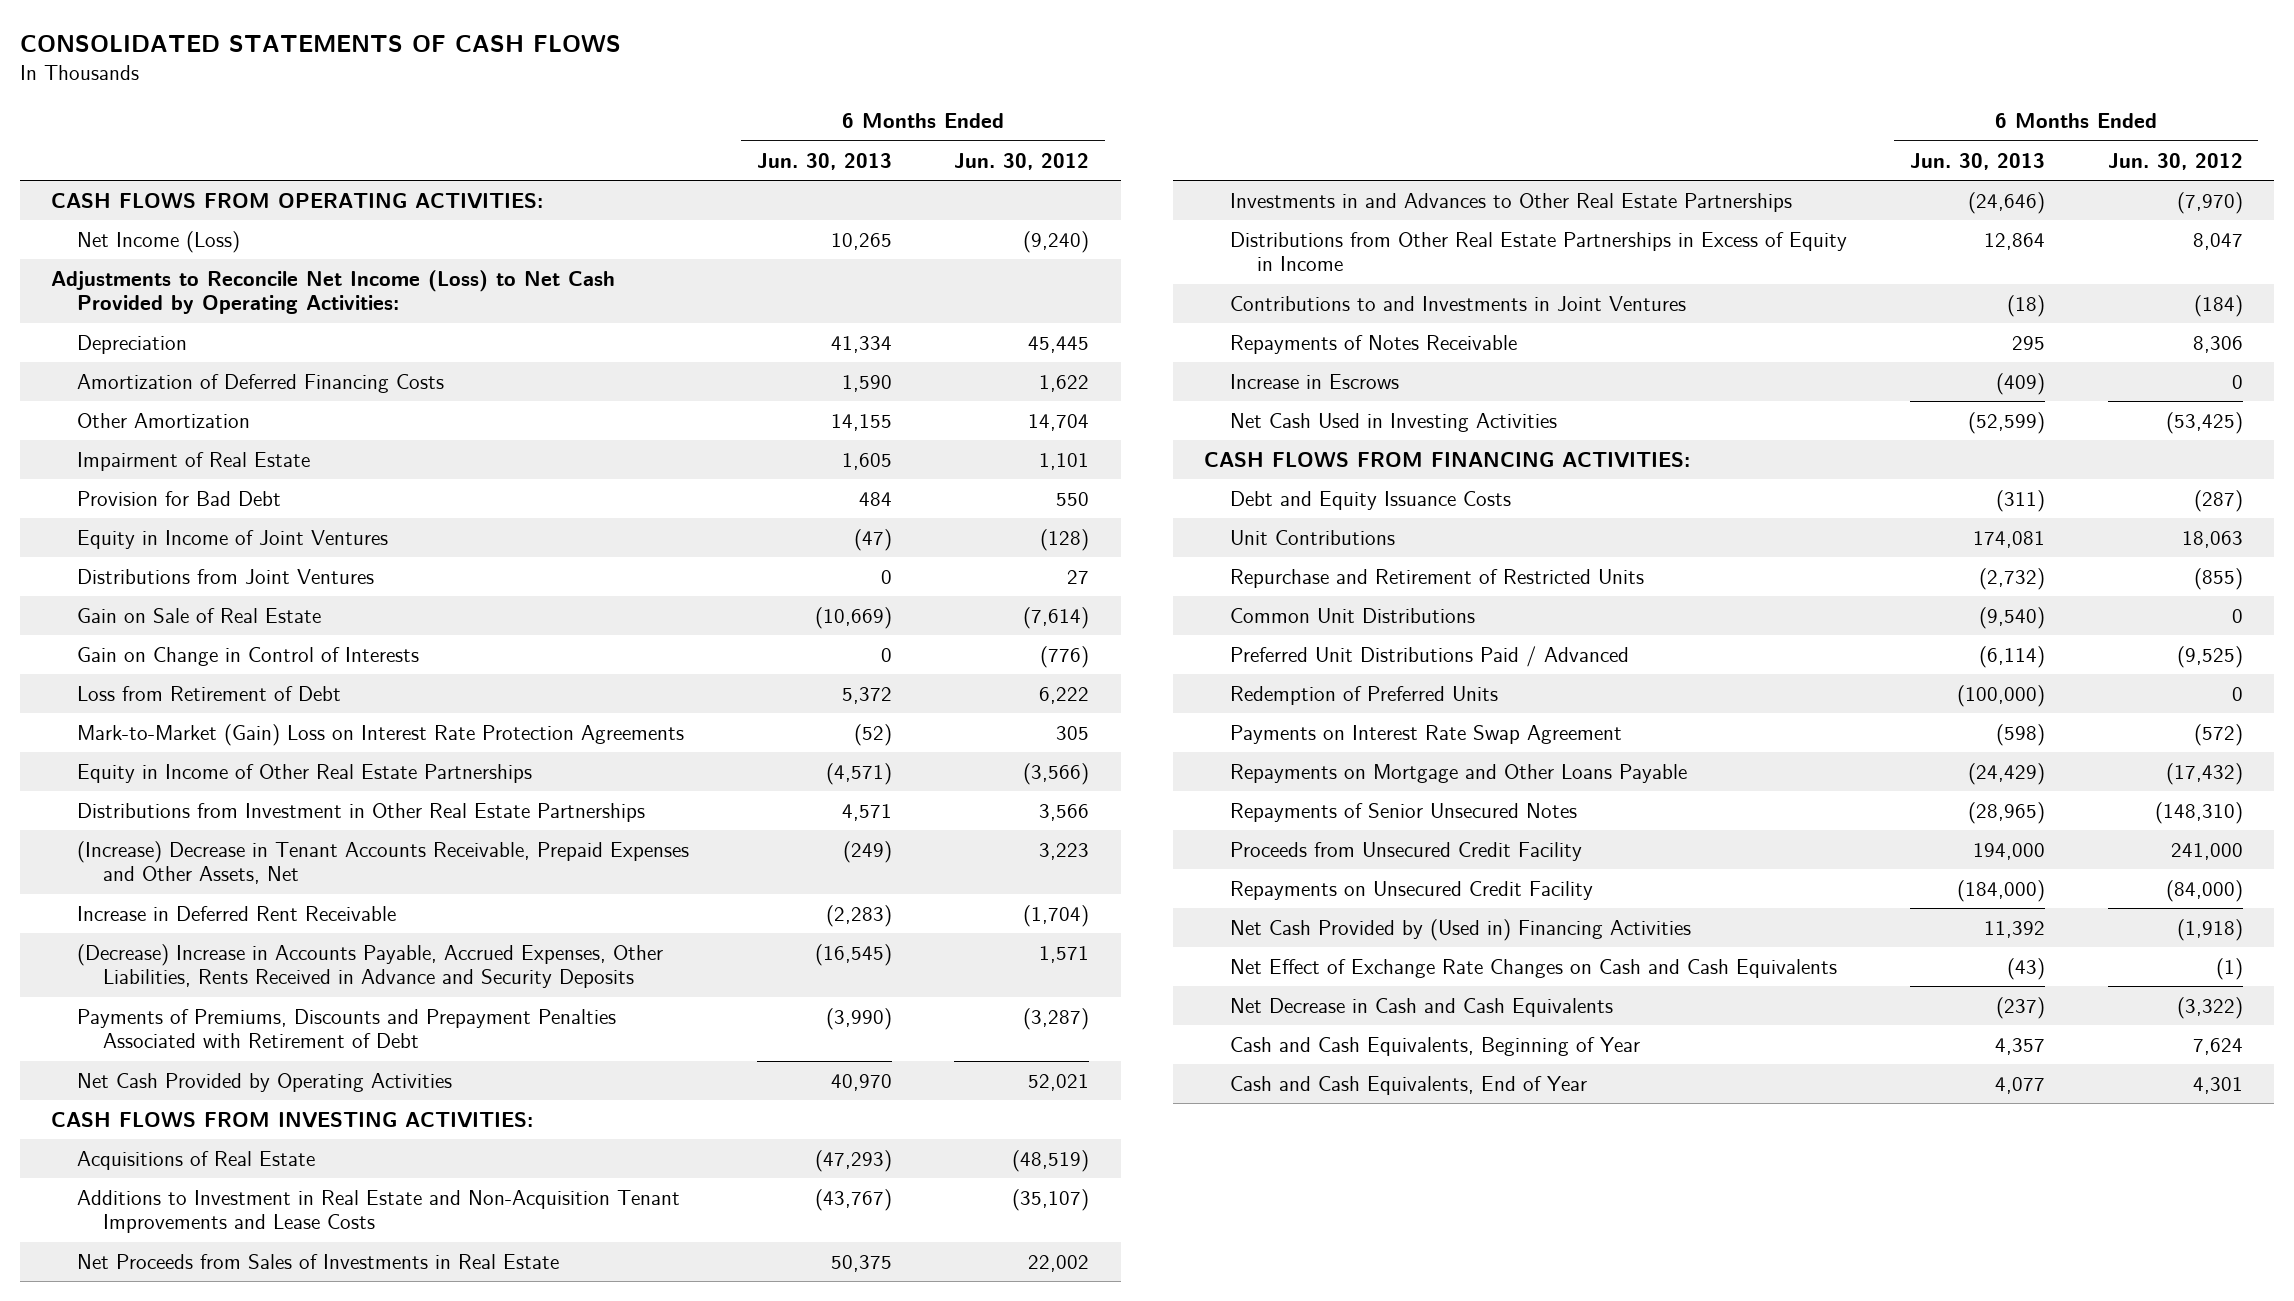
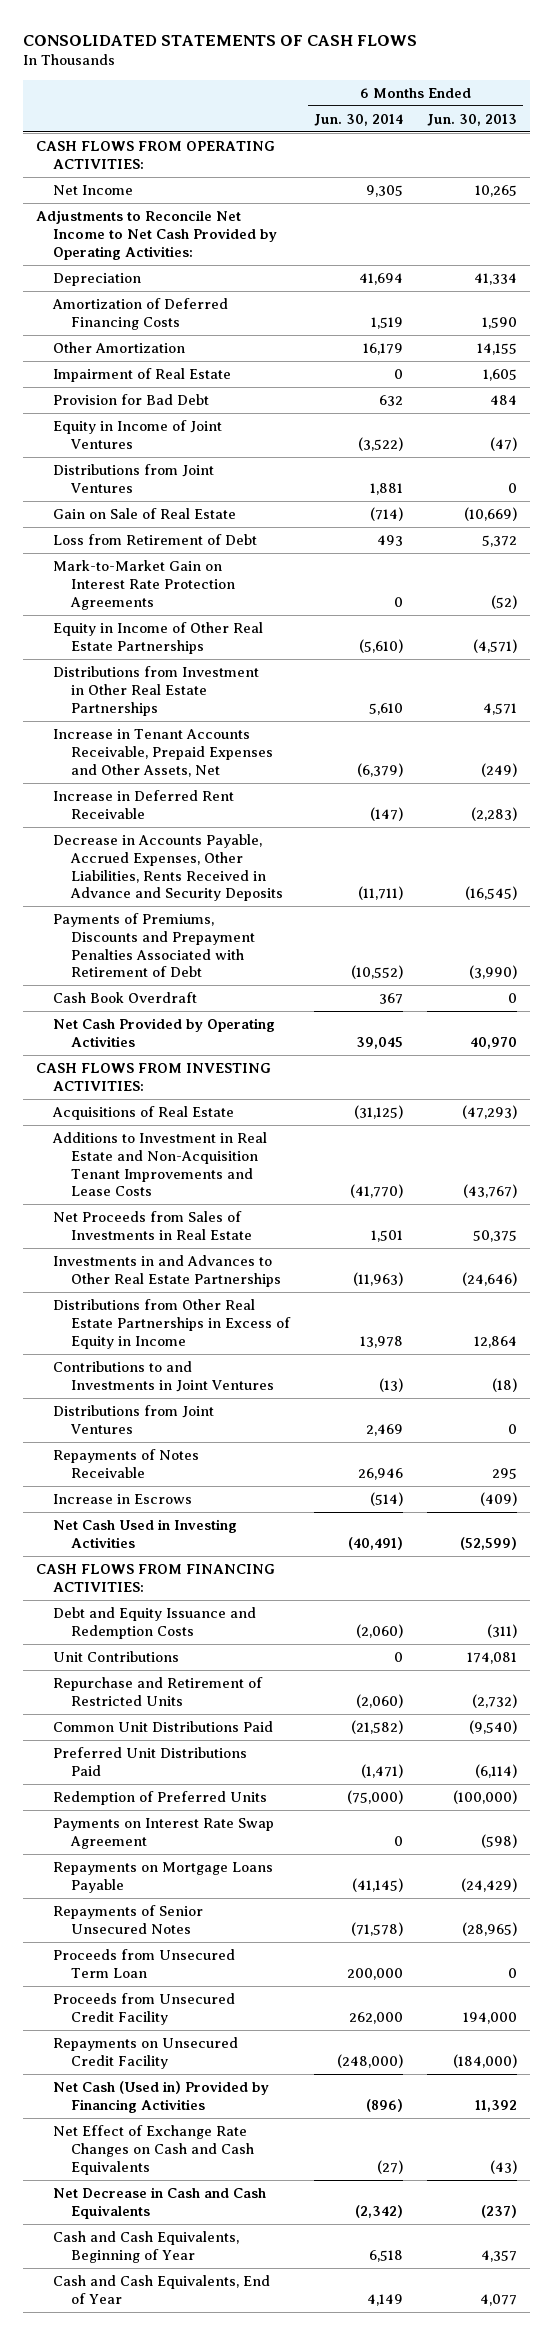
[954,152,1090,170] Jun. 30, 2012 -> none
none -> [313,113,403,126] Jun. 30, 2014
[77,231,241,254] Net Income (Loss) -> [53,184,134,195] Net Income
[50,270,615,315] Adjustments to Reconcile Net Income (Loss) to Net Cash Provided by Operating Activities: -> [35,209,278,260] Adjustments to Reconcile Net Income to Net Cash Provided by Operating Activities:
[77,647,420,667] Gain on Change in Control of Interests -> none
[77,724,685,747] Mark-to-Market (Gain) Loss on Interest Rate Protection Agreements -> [53,559,235,610] Mark-to-Market Gain on Interest Rate Protection Agreements
[77,841,690,885] (Increase) Decrease in Tenant Accounts Receivable, Prepaid Expenses and Other Assets, Net -> [53,728,273,777] Increase in Tenant Accounts Receivable, Prepaid Expenses and Other Assets, Net
[77,944,664,989] (Decrease) Increase in Accounts Payable, Accrued Expenses, Other Liabilities, Rents Received in Advance and Security Deposits -> [53,833,283,902] Decrease in Accounts Payable, Accrued Expenses, Other Liabilities, Rents Received in Advance and Security Deposits
none -> [53,991,198,1003] Cash Book Overdraft
none -> [53,1404,215,1434] Distributions from Joint Ventures
[1230,491,1512,511] Debt and Equity Issuance Costs -> [53,1606,257,1639] Debt and Equity Issuance and Redemption Costs
[1230,608,1476,624] Common Unit Distributions -> [53,1720,274,1732] Common Unit Distributions Paid
[1230,646,1630,668] Preferred Unit Distributions Paid / Advanced -> [53,1746,248,1776] Preferred Unit Distributions Paid
[1230,764,1688,784] Repayments on Mortgage and Other Loans Payable -> [53,1861,274,1893] Repayments on Mortgage Loans Payable
none -> [53,1948,236,1978] Proceeds from Unsecured Term Loan
[1230,919,1692,942] Net Cash Provided by (Used in) Financing Activities -> [53,2080,270,2113] Net Cash (Used in) Provided by Financing Activities

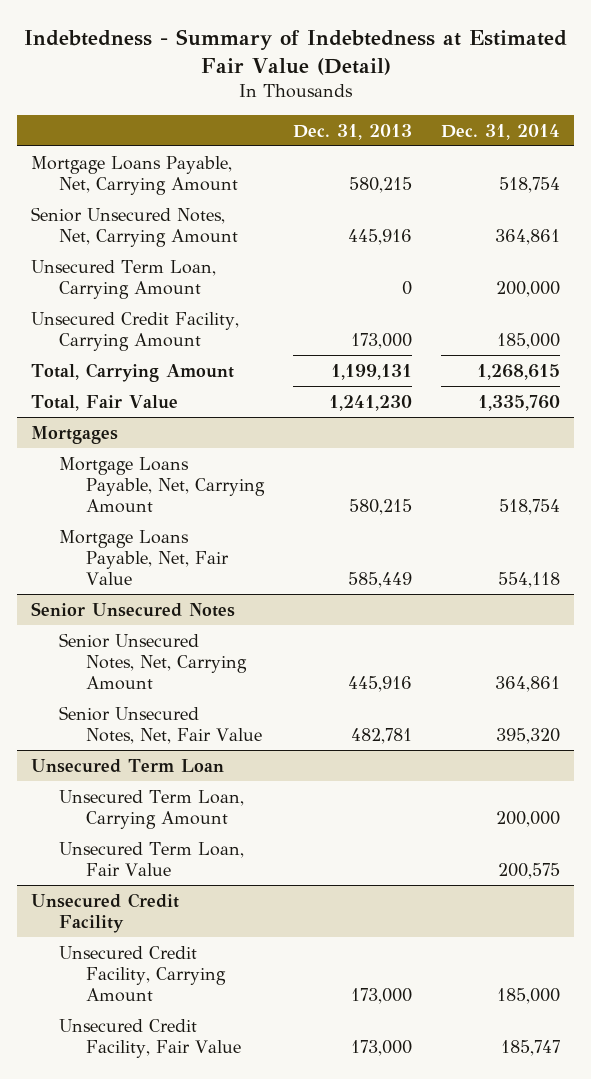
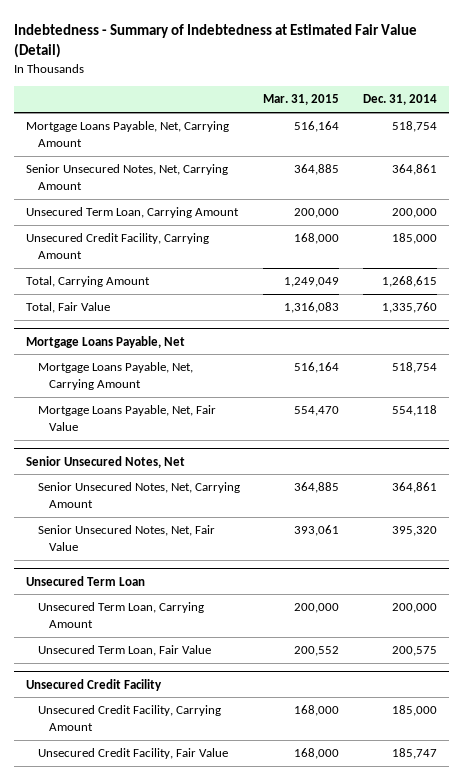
[292,123,412,140] Dec. 31, 2013 -> none
none -> [263,94,340,106] Mar. 31, 2015
[31,425,119,444] Mortgages -> [26,335,186,348] Mortgage Loans Payable, Net
[31,601,236,617] Senior Unsecured Notes -> [26,455,186,468] Senior Unsecured Notes, Net

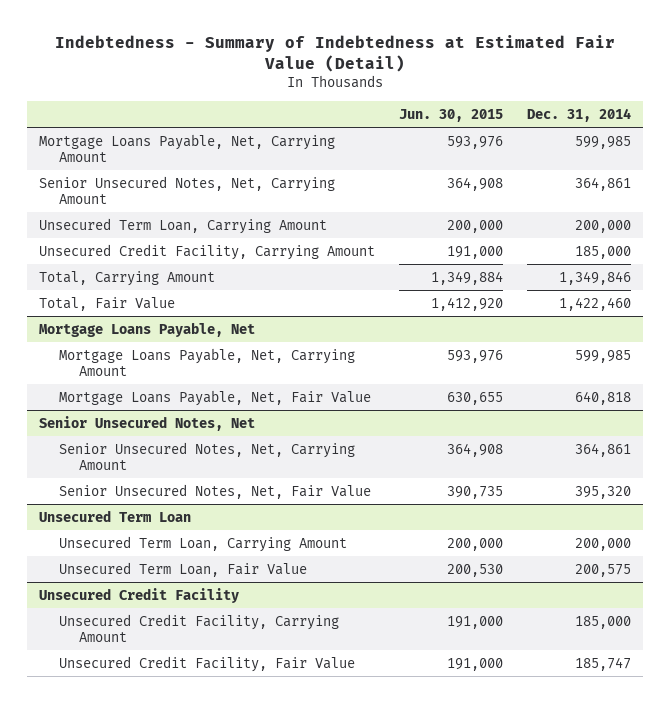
[263,94,340,106] Mar. 31, 2015 -> none
none -> [398,108,503,122] Jun. 30, 2015
[392,121,438,133] 518,754 -> [574,135,631,149] 599,985
[382,276,438,288] 1,268,615 -> [558,270,631,285] 1,349,846
[382,302,438,314] 1,335,760 -> [558,296,631,311] 1,422,460
[392,362,438,374] 518,754 -> [574,349,631,363] 599,985
[392,405,438,417] 554,118 -> [574,390,631,405] 640,818

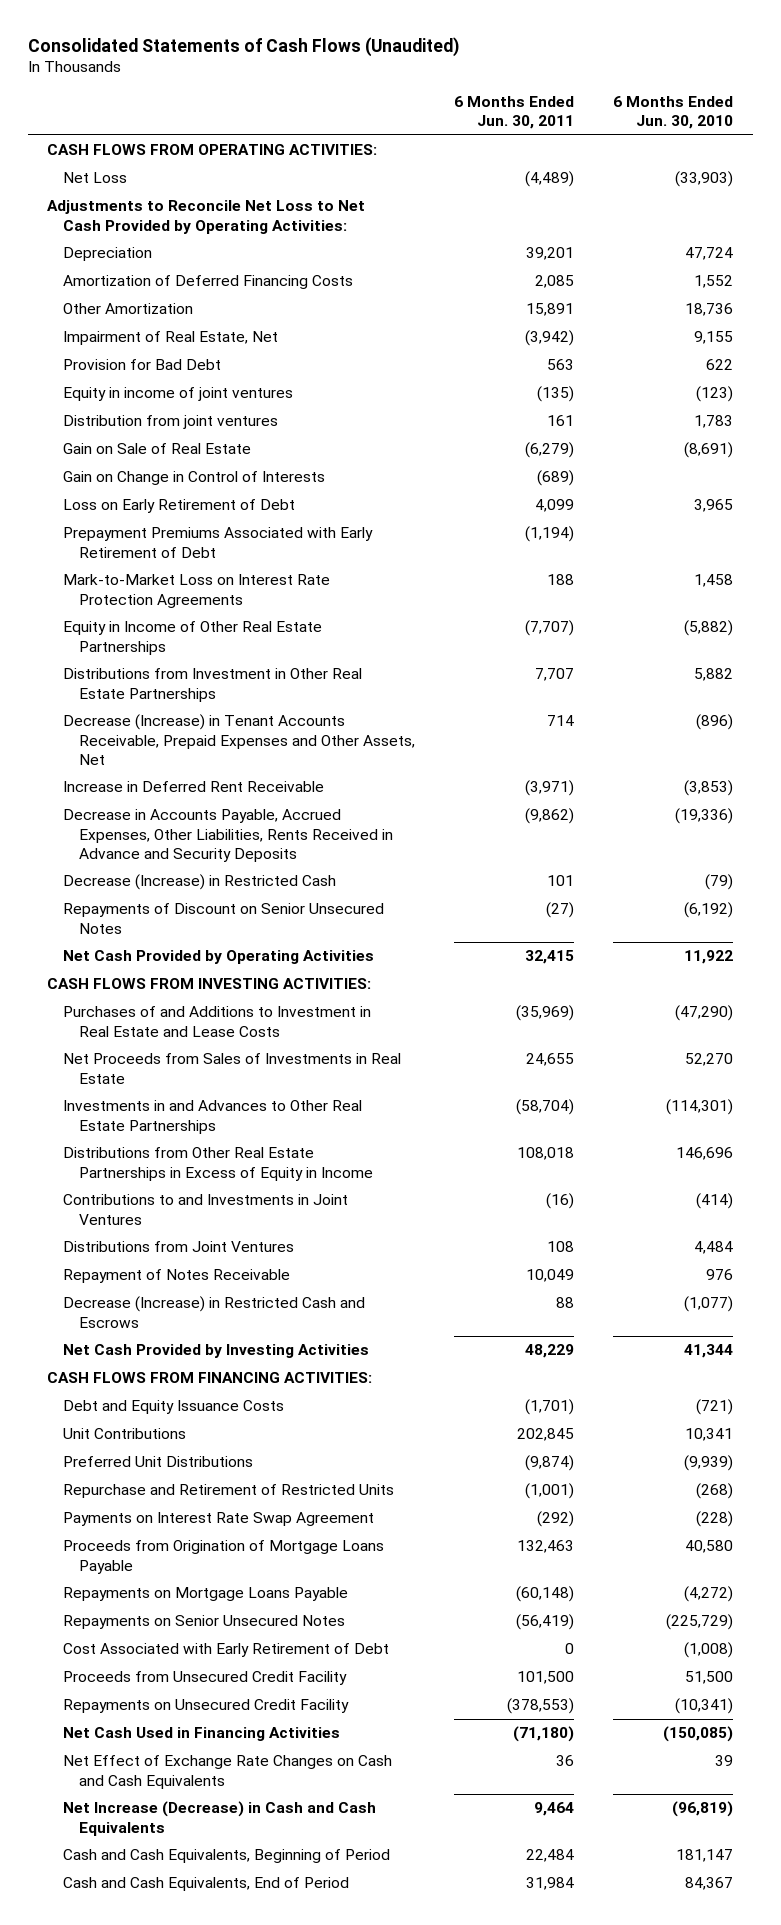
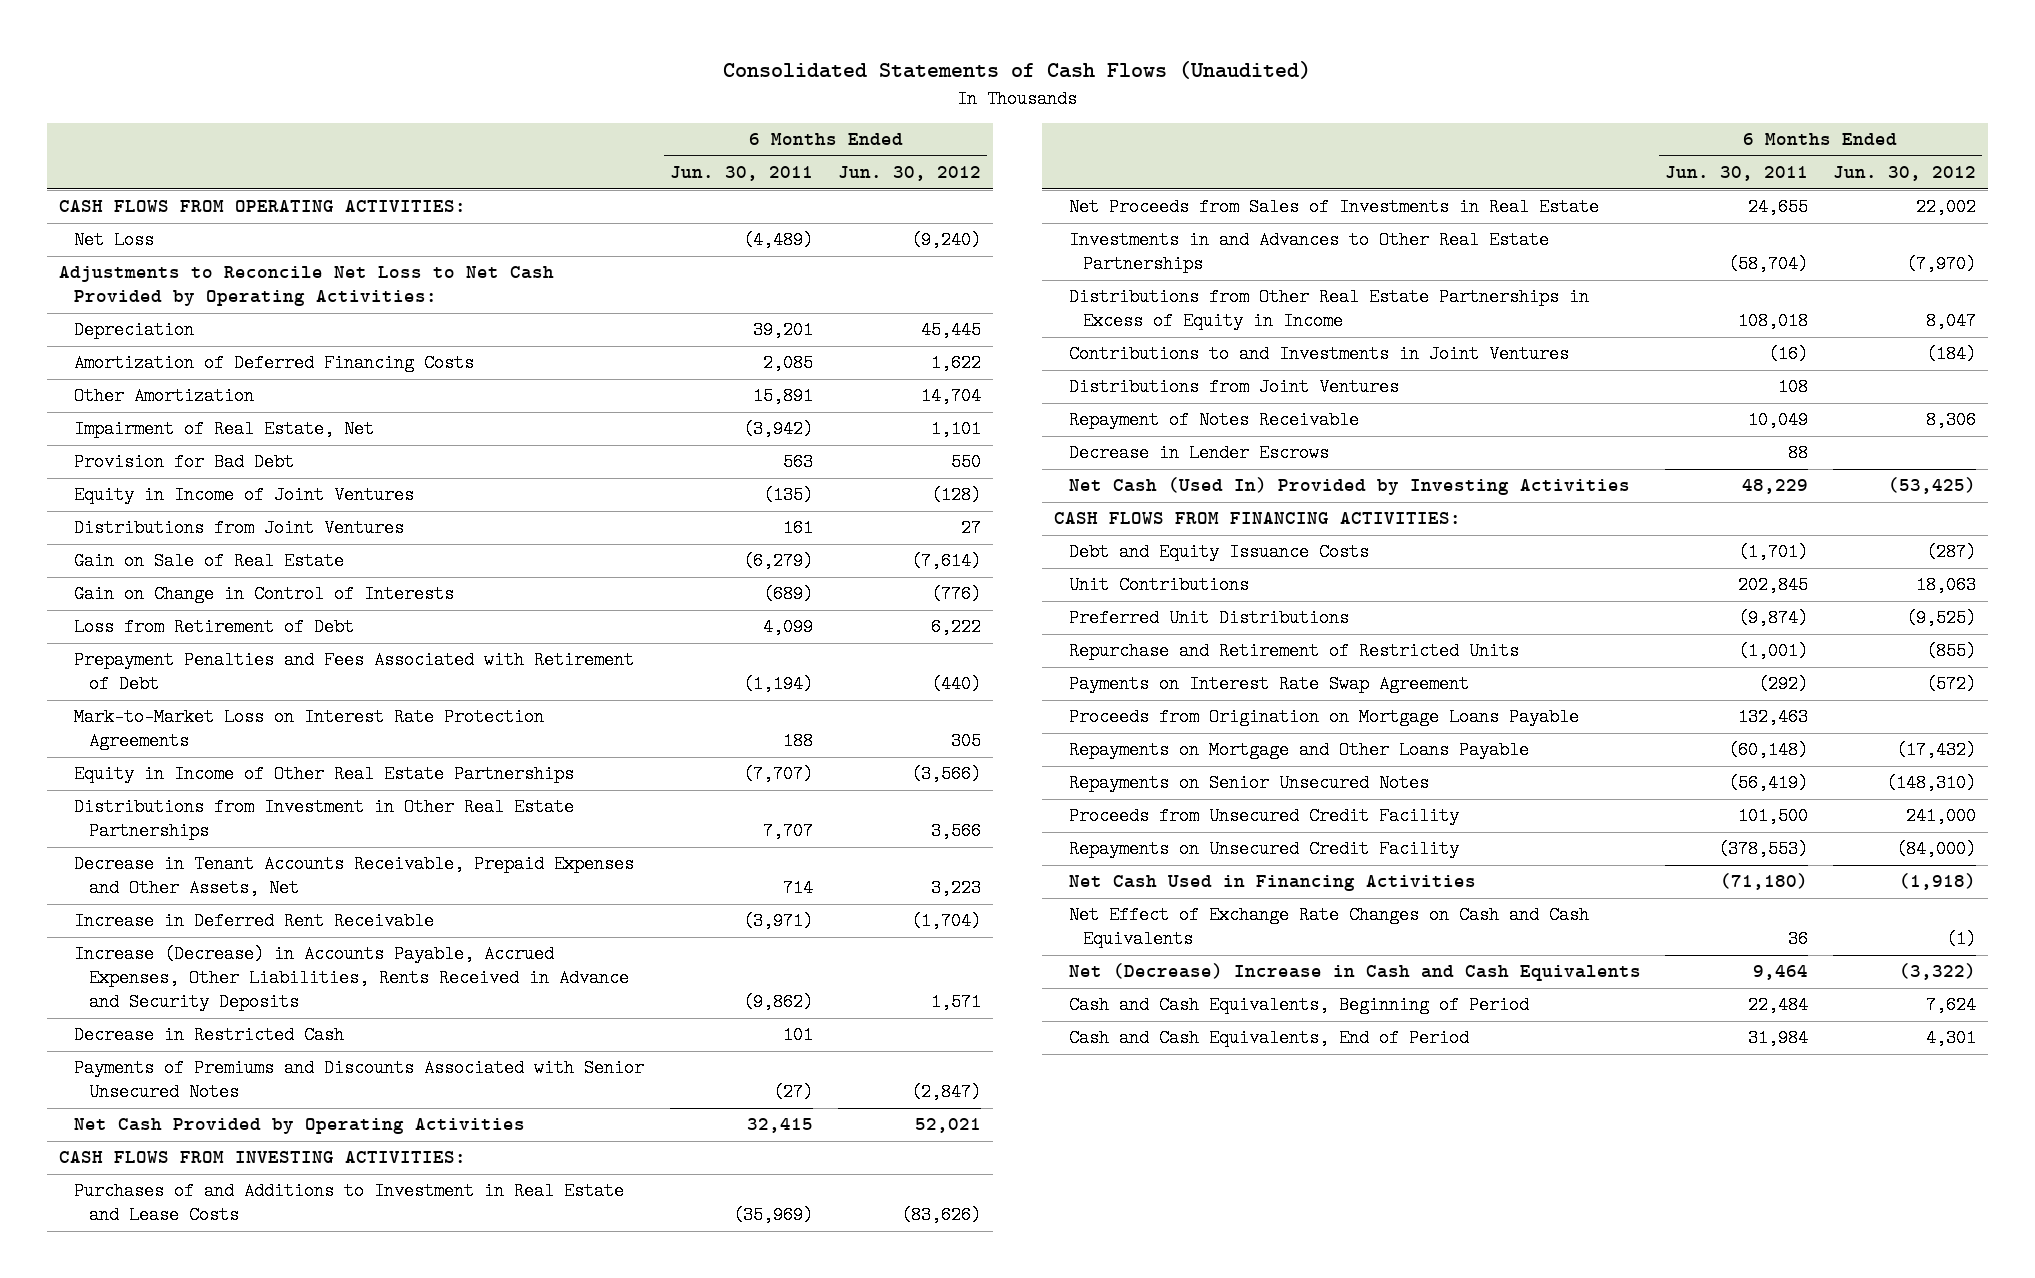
[613,96,734,130] 6 Months Ended Jun. 30, 2010 -> none
none -> [837,166,981,182] Jun. 30, 2012
[63,387,294,402] Equity in income of joint ventures -> [73,486,414,505] Equity in Income of Joint Ventures
[63,415,279,430] Distribution from joint ventures -> [73,519,404,538] Distributions from Joint Ventures
[63,499,296,514] Loss on Early Retirement of Debt -> [73,618,354,637] Loss from Retirement of Debt
[63,527,374,558] Prepayment Premiums Associated with Early Retirement of Debt -> [73,651,634,694] Prepayment Penalties and Fees Associated with Retirement of Debt
[63,714,415,765] Decrease (Increase) in Tenant Accounts Receivable, Prepaid Expenses and Other Assets, Net -> [73,855,634,898] Decrease in Tenant Accounts Receivable, Prepaid Expenses and Other Assets, Net
[63,903,385,934] Repayments of Discount on Senior Unsecured Notes -> none
[63,809,393,862] Decrease in Accounts Payable, Accrued Expenses, Other Liabilities, Rents Received in Advance and Security Deposits -> [73,945,629,1012] Increase (Decrease) in Accounts Payable, Accrued Expenses, Other Liabilities, Rents Received in Advance and Security Deposits
[63,874,337,891] Decrease (Increase) in Restricted Cash -> [73,1026,344,1045] Decrease in Restricted Cash
none -> [73,1059,644,1102] Payments of Premiums and Discounts Associated with Senior Unsecured Notes
[63,1296,366,1328] Decrease (Increase) in Restricted Cash and Escrows -> [1068,444,1329,463] Decrease in Lender Escrows
[63,1344,370,1359] Net Cash Provided by Investing Activities -> [1068,477,1630,496] Net Cash (Used In) Provided by Investing Activities
[63,1540,385,1574] Proceeds from Origination of Mortgage Loans Payable -> [1068,708,1579,727] Proceeds from Origination on Mortgage Loans Payable
[63,1587,349,1602] Repayments on Mortgage Loans Payable -> [1068,741,1529,760] Repayments on Mortgage and Other Loans Payable
[63,1643,390,1658] Cost Associated with Early Retirement of Debt -> none
[63,1801,377,1836] Net Increase (Decrease) in Cash and Cash Equivalents -> [1068,963,1641,982] Net (Decrease) Increase in Cash and Cash Equivalents

